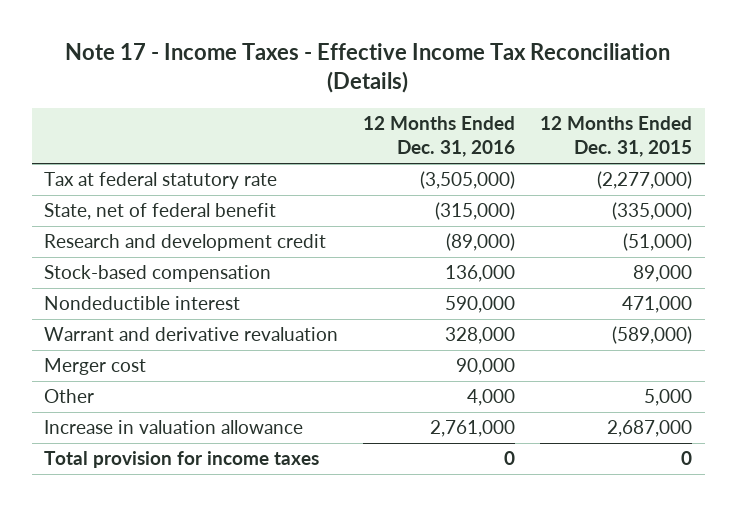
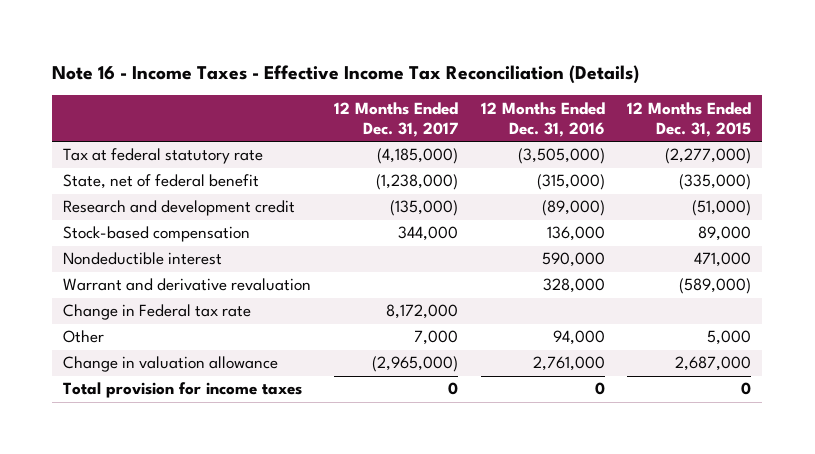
[65,43,671,94] Note 17 - Income Taxes - Effective Income Tax Reconciliation (Details) -> [52,64,640,84] Note 16 - Income Taxes - Effective Income Tax Reconciliation (Details)
none -> [334,101,459,137] 12 Months Ended Dec. 31, 2017
[44,358,147,376] Merger cost -> none
none -> [63,304,252,321] Change in Federal tax rate
[467,389,516,407] 4,000 -> [552,330,605,346] 94,000
[44,420,304,435] Increase in valuation allowance -> [63,356,279,373] Change in valuation allowance

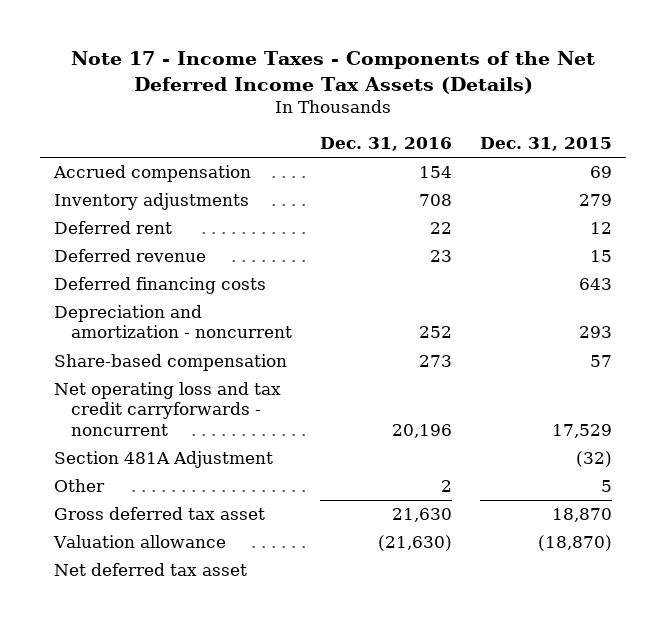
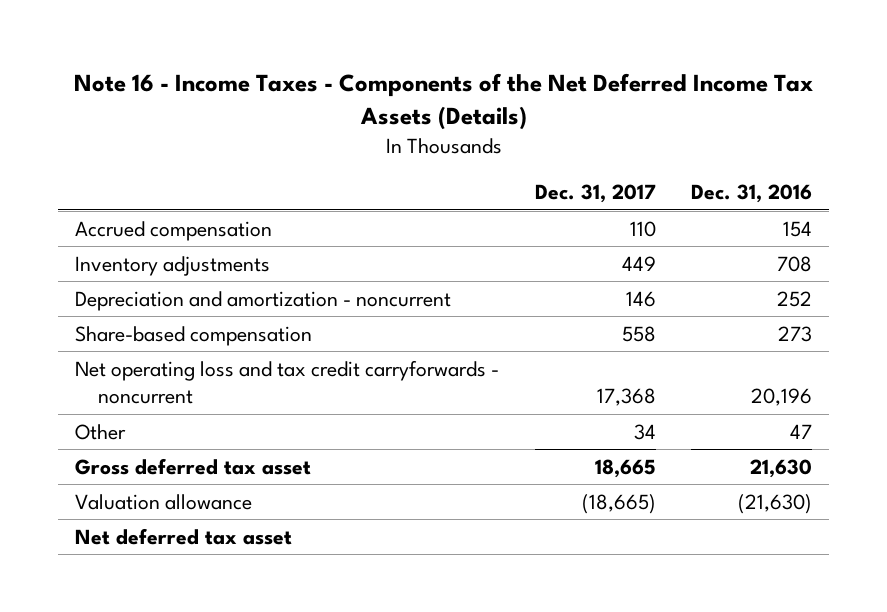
[70,51,595,94] Note 17 - Income Taxes - Components of the Net Deferred Income Tax Assets (Details) -> [73,73,813,131] Note 16 - Income Taxes - Components of the Net Deferred Income Tax Assets (Details)
[479,137,612,152] Dec. 31, 2015 -> none
none -> [534,183,656,203] Dec. 31, 2017
[54,221,173,235] Deferred rent -> none
[54,249,207,263] Deferred revenue -> none
[54,277,267,295] Deferred financing costs -> none
[54,451,274,469] Section 481A Adjustment -> none
[440,480,452,493] 2 -> [789,423,812,439] 47

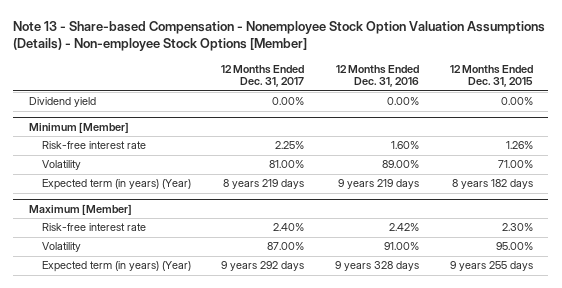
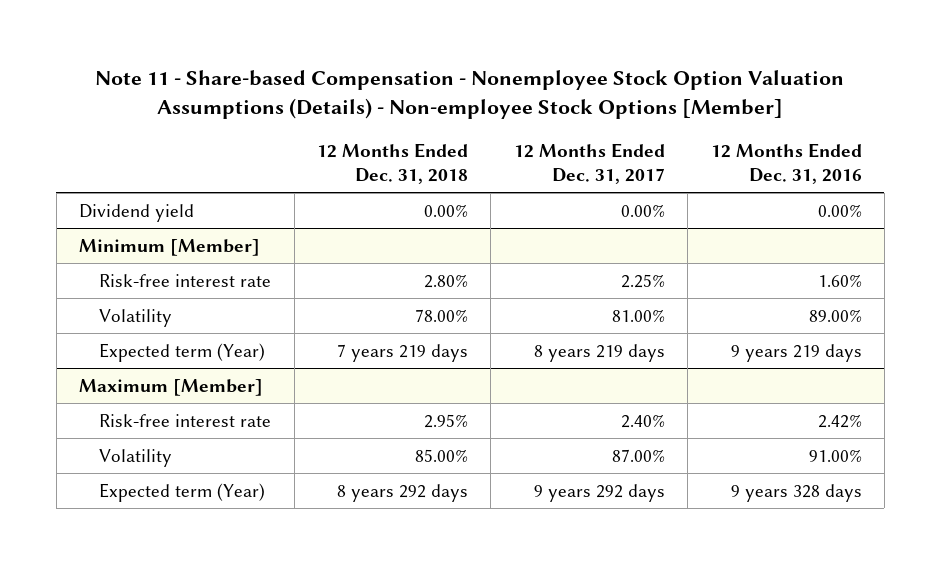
[13,20,546,52] Note 13 - Share-based Compensation - Nonemployee Stock Option Valuation Assumptions (Details) - Non-employee Stock Options [Member] -> [95,70,845,120] Note 11 - Share-based Compensation - Nonemployee Stock Option Valuation Assumptions (Details) - Non-employee Stock Options [Member]
[449,64,533,88] 12 Months Ended Dec. 31, 2015 -> none
none -> [317,142,469,184] 12 Months Ended Dec. 31, 2018
[41,179,191,191] Expected term (in years) (Year) -> [99,342,266,362] Expected term (Year)
[41,261,191,273] Expected term (in years) (Year) -> [99,482,266,502] Expected term (Year)

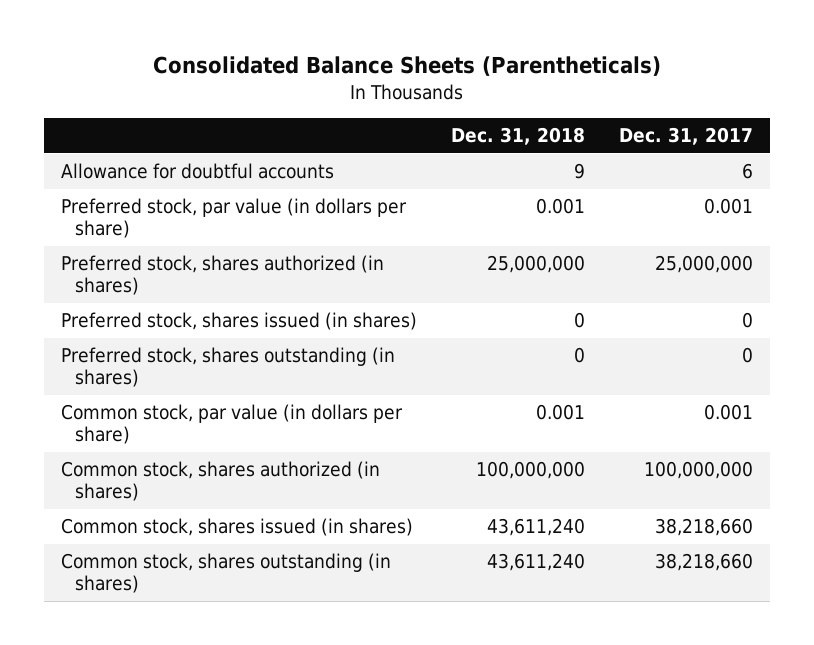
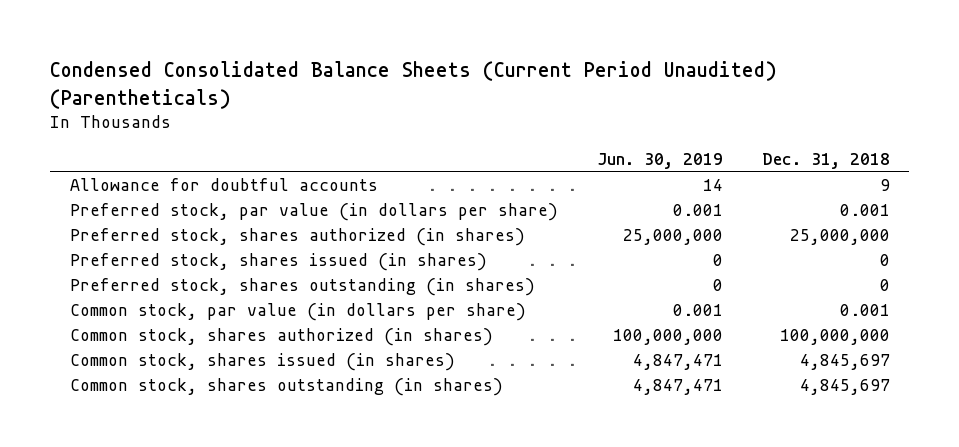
[152,56,661,77] Consolidated Balance Sheets (Parentheticals) -> [49,61,777,109] Condensed Consolidated Balance Sheets (Current Period Unaudited) (Parentheticals)
[618,126,753,145] Dec. 31, 2017 -> none
none -> [596,152,723,169] Jun. 30, 2019
[486,518,585,537] 43,611,240 -> [799,353,890,370] 4,845,697
[486,553,585,572] 43,611,240 -> [799,378,890,395] 4,845,697

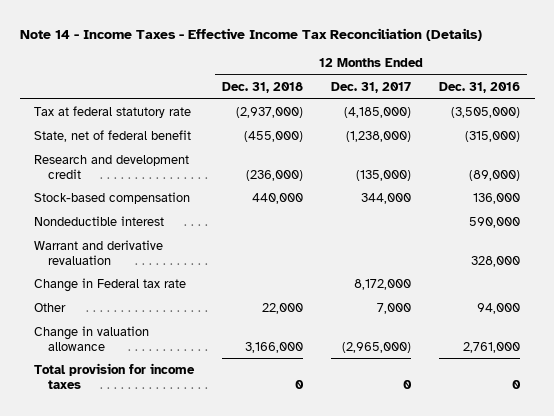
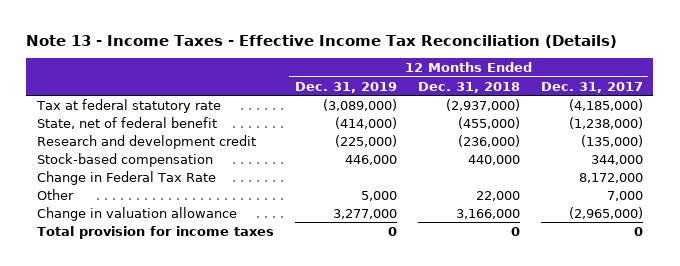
[19,27,482,41] Note 14 - Income Taxes - Effective Income Tax Reconciliation (Details) -> [26,34,618,48] Note 13 - Income Taxes - Effective Income Tax Reconciliation (Details)
[439,81,521,93] Dec. 31, 2016 -> none
none -> [294,81,397,93] Dec. 31, 2019
[33,216,164,227] Nondeductible interest -> none
[33,240,163,265] Warrant and derivative revaluation -> none
[33,278,186,293] Change in Federal tax rate -> [36,170,216,185] Change in Federal Tax Rate

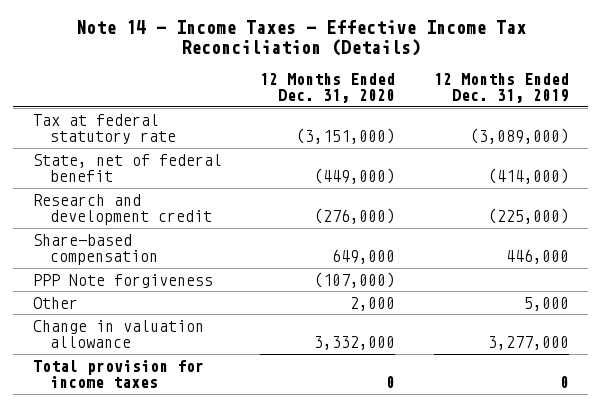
[26,34,618,48] Note 13 - Income Taxes - Effective Income Tax Reconciliation (Details) -> [75,19,526,56] Note 14 - Income Taxes - Effective Income Tax Reconciliation (Details)
[417,81,520,93] Dec. 31, 2018 -> none
[540,81,643,93] Dec. 31, 2017 -> none
none -> [260,72,396,104] 12 Months Ended Dec. 31, 2020
[36,170,216,185] Change in Federal Tax Rate -> none
[36,152,213,167] Stock-based compensation -> [32,233,158,266] Share-based compensation
none -> [32,273,213,288] PPP Note forgiveness

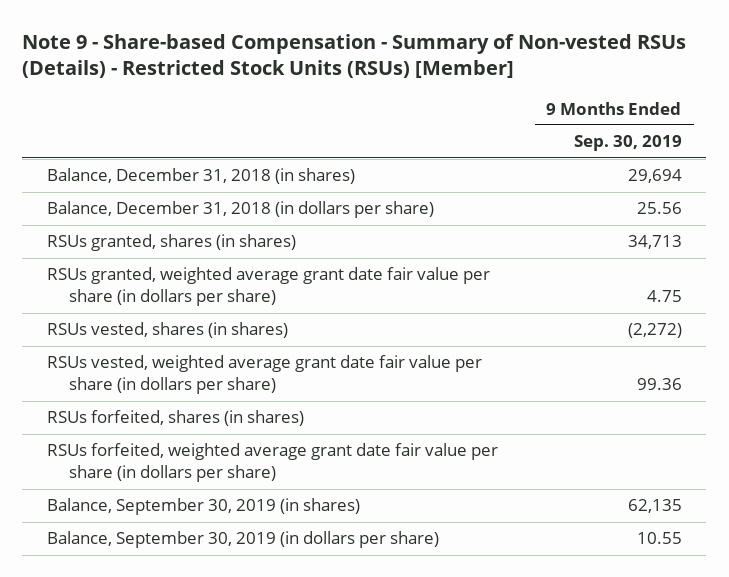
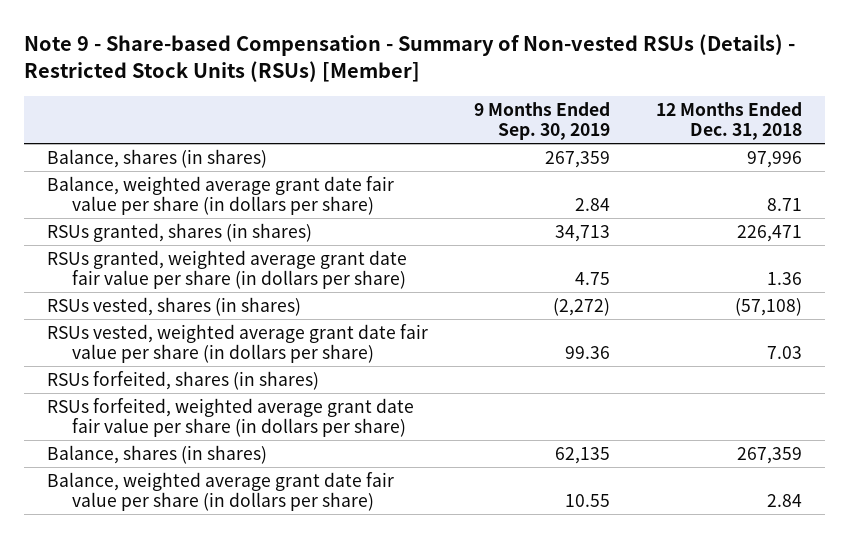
none -> [656,101,803,141] 12 Months Ended Dec. 31, 2018
[46,168,355,185] Balance, December 31, 2018 (in shares) -> [47,148,268,168] Balance, shares (in shares)
[627,169,682,184] 29,694 -> [545,150,611,168] 267,359
[46,201,434,219] Balance, December 31, 2018 (in dollars per share) -> [47,175,395,216] Balance, weighted average grant date fair value per share (in dollars per share)
[636,202,682,215] 25.56 -> [575,198,611,212] 2.84
[46,498,360,516] Balance, September 30, 2019 (in shares) -> [47,444,268,464] Balance, shares (in shares)
[46,531,439,549] Balance, September 30, 2019 (in dollars per share) -> [47,471,395,512] Balance, weighted average grant date fair value per share (in dollars per share)

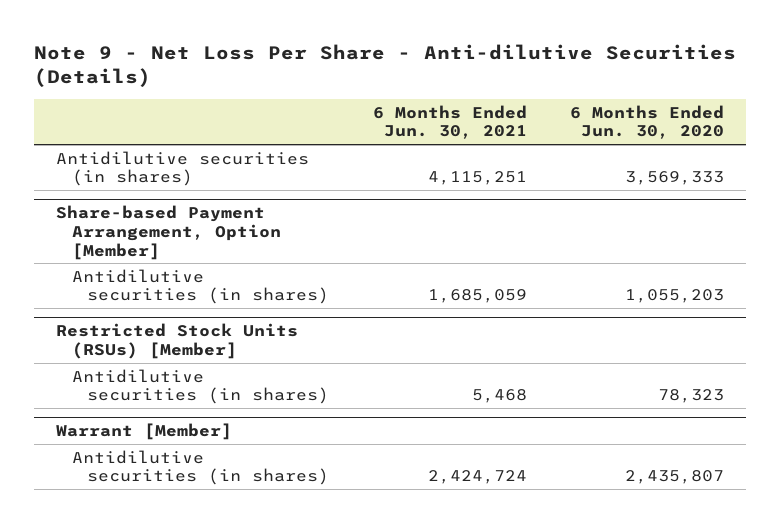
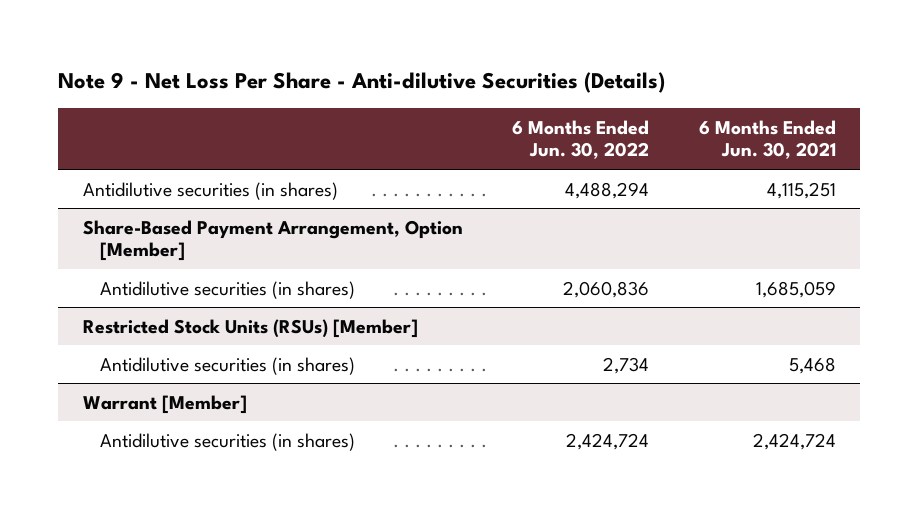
[570,104,725,140] 6 Months Ended Jun. 30, 2020 -> none
none -> [512,119,650,160] 6 Months Ended Jun. 30, 2022
[56,205,281,260] Share-based Payment Arrangement, Option [Member] -> [82,219,463,262] Share-Based Payment Arrangement, Option [Member]

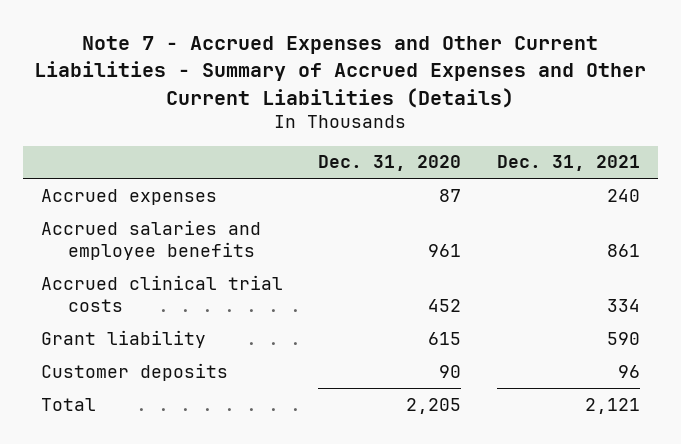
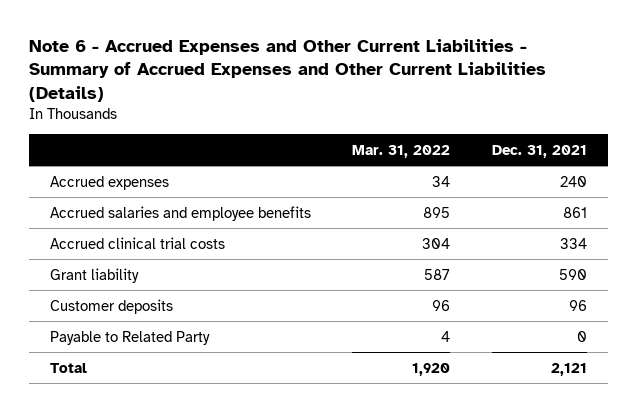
[34,36,647,108] Note 7 - Accrued Expenses and Other Current Liabilities - Summary of Accrued Expenses and Other Current Liabilities (Details) -> [28,38,546,102] Note 6 - Accrued Expenses and Other Current Liabilities - Summary of Accrued Expenses and Other Current Liabilities (Details)
[318,155,462,172] Dec. 31, 2020 -> none
none -> [352,144,451,158] Mar. 31, 2022
none -> [49,330,210,345] Payable to Related Party

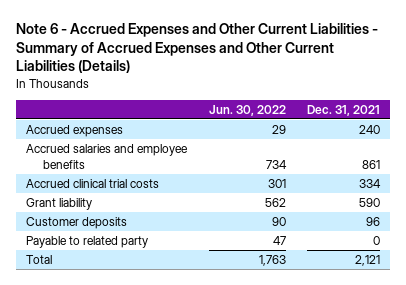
[352,144,451,158] Mar. 31, 2022 -> none
none -> [208,104,286,116] Jun. 30, 2022
[49,330,210,345] Payable to Related Party -> [26,236,149,249] Payable to related party

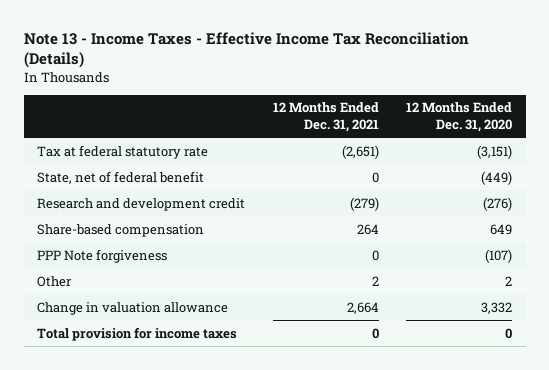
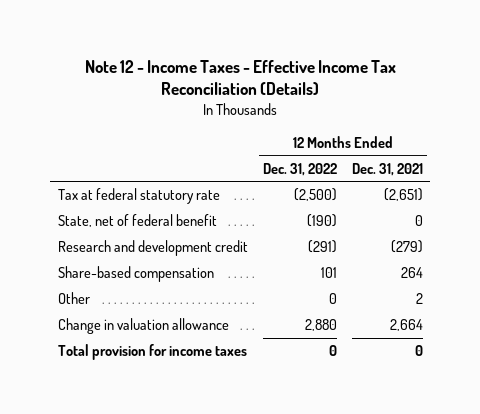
[23,31,469,69] Note 13 - Income Taxes - Effective Income Tax Reconciliation (Details) -> [85,59,397,96] Note 12 - Income Taxes - Effective Income Tax Reconciliation (Details)
[405,102,512,133] 12 Months Ended Dec. 31, 2020 -> none
none -> [262,162,337,176] Dec. 31, 2022
[37,248,168,263] PPP Note forgiveness -> none

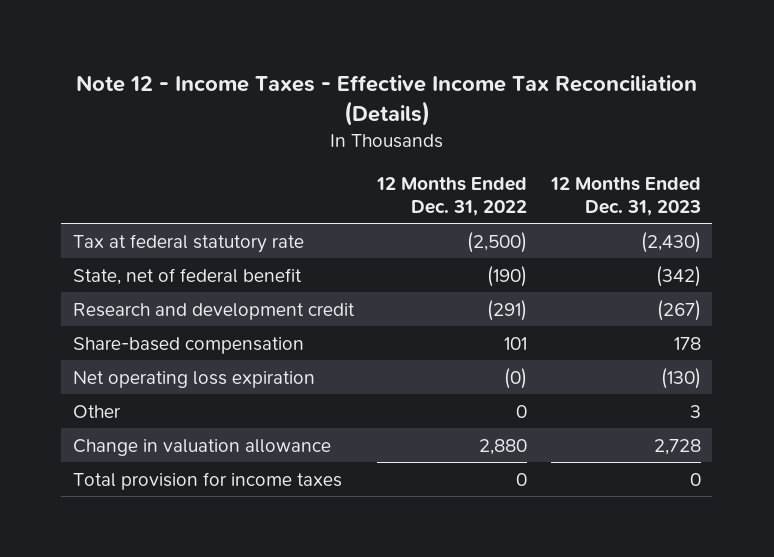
[351,162,423,176] Dec. 31, 2021 -> none
none -> [549,176,701,216] 12 Months Ended Dec. 31, 2023
none -> [72,370,315,388] Net operating loss expiration

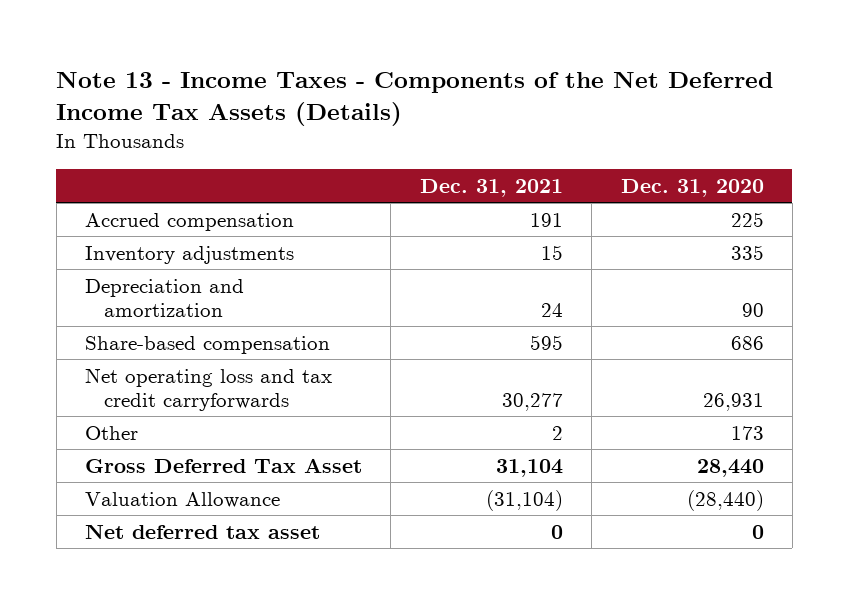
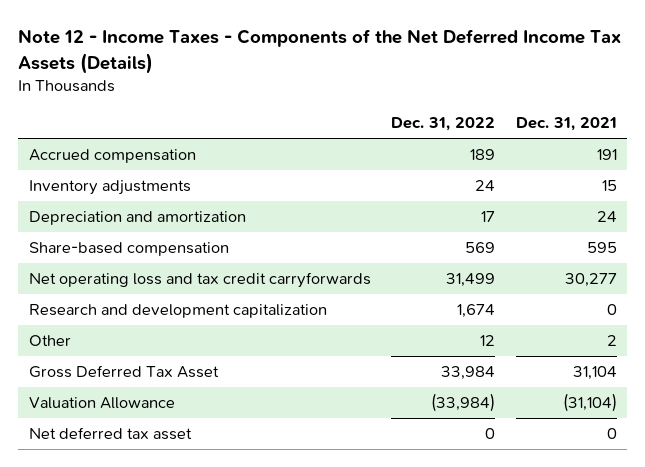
[56,71,774,127] Note 13 - Income Taxes - Components of the Net Deferred Income Tax Assets (Details) -> [18,29,622,74] Note 12 - Income Taxes - Components of the Net Deferred Income Tax Assets (Details)
[620,178,764,197] Dec. 31, 2020 -> none
none -> [391,117,496,132] Dec. 31, 2022
none -> [28,304,327,319] Research and development capitalization

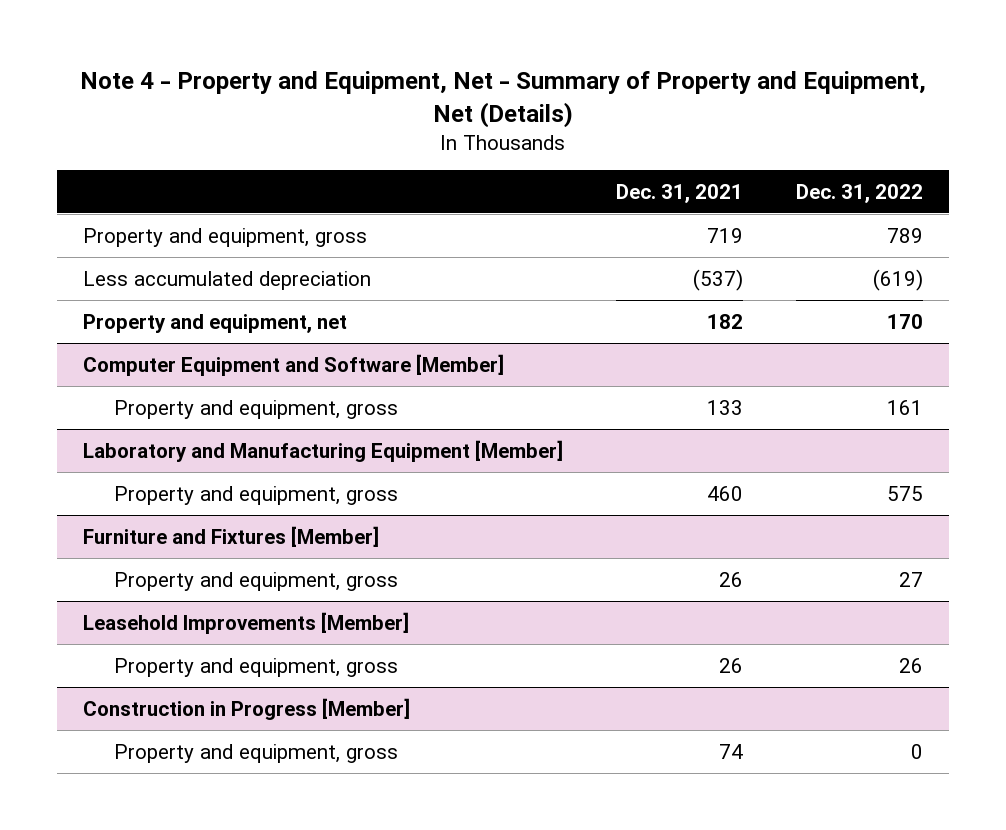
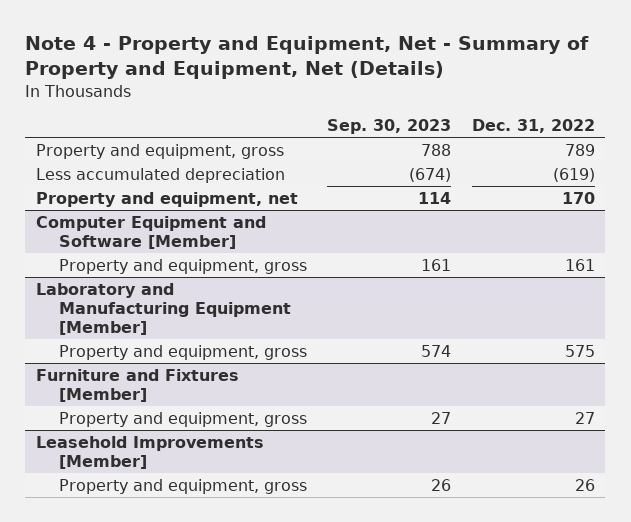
[616,183,744,203] Dec. 31, 2021 -> none
none -> [327,118,452,134] Sep. 30, 2023
[83,697,411,720] Construction in Progress [Member] -> none
[113,743,398,763] Property and equipment, gross -> none

